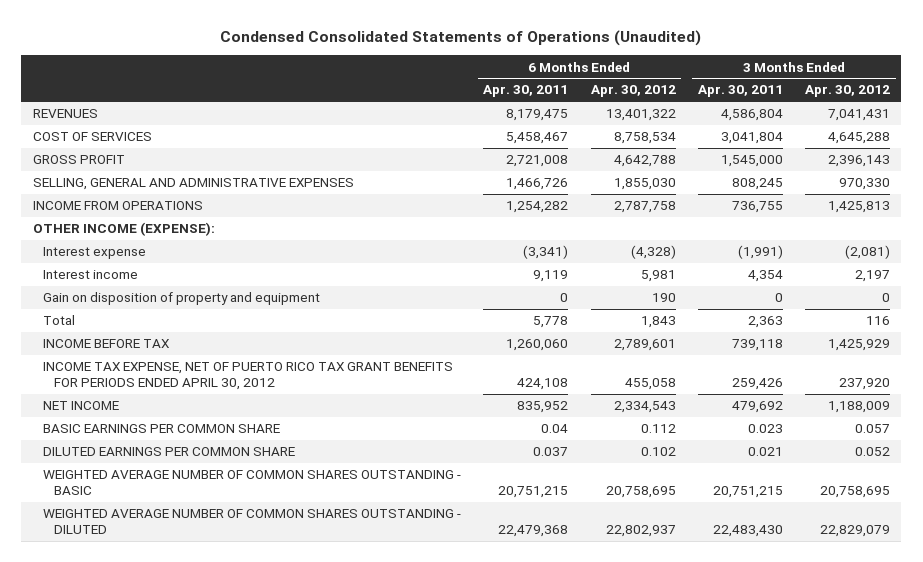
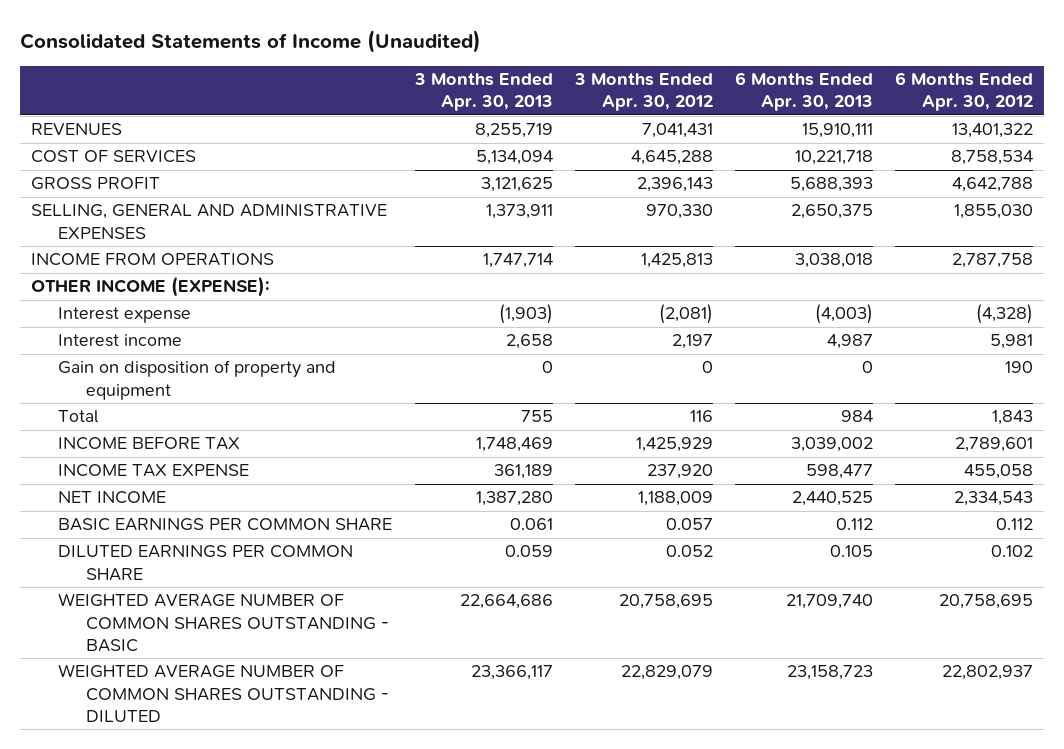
[220,30,702,47] Condensed Consolidated Statements of Operations (Unaudited) -> [20,29,482,53] Consolidated Statements of Income (Unaudited)
[483,85,569,98] Apr. 30, 2011 -> none
[697,85,783,98] Apr. 30, 2011 -> none
none -> [413,72,553,112] 3 Months Ended Apr. 30, 2013
none -> [734,71,873,112] 6 Months Ended Apr. 30, 2013
[43,362,454,391] INCOME TAX EXPENSE, NET OF PUERTO RICO TAX GRANT BENEFITS FOR PERIODS ENDED APRIL 30, 2012 -> [58,464,250,478] INCOME TAX EXPENSE

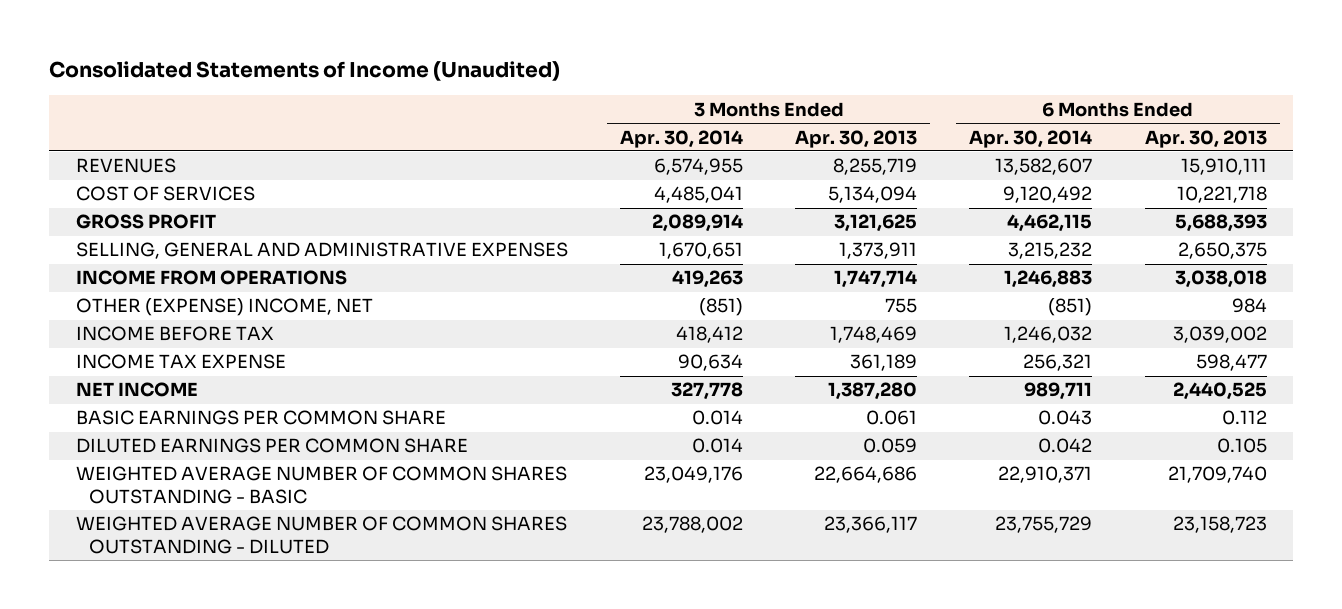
[573,72,713,112] 3 Months Ended Apr. 30, 2012 -> none
[894,71,1033,112] 6 Months Ended Apr. 30, 2012 -> none
none -> [619,129,743,148] Apr. 30, 2014
none -> [969,129,1093,148] Apr. 30, 2014
[31,276,271,298] OTHER INCOME (EXPENSE): -> none
[58,307,192,324] Interest expense -> none
[58,334,183,348] Interest income -> none
[58,360,337,400] Gain on disposition of property and equipment -> none
[58,410,99,424] Total -> [75,298,373,317] OTHER (EXPENSE) INCOME, NET

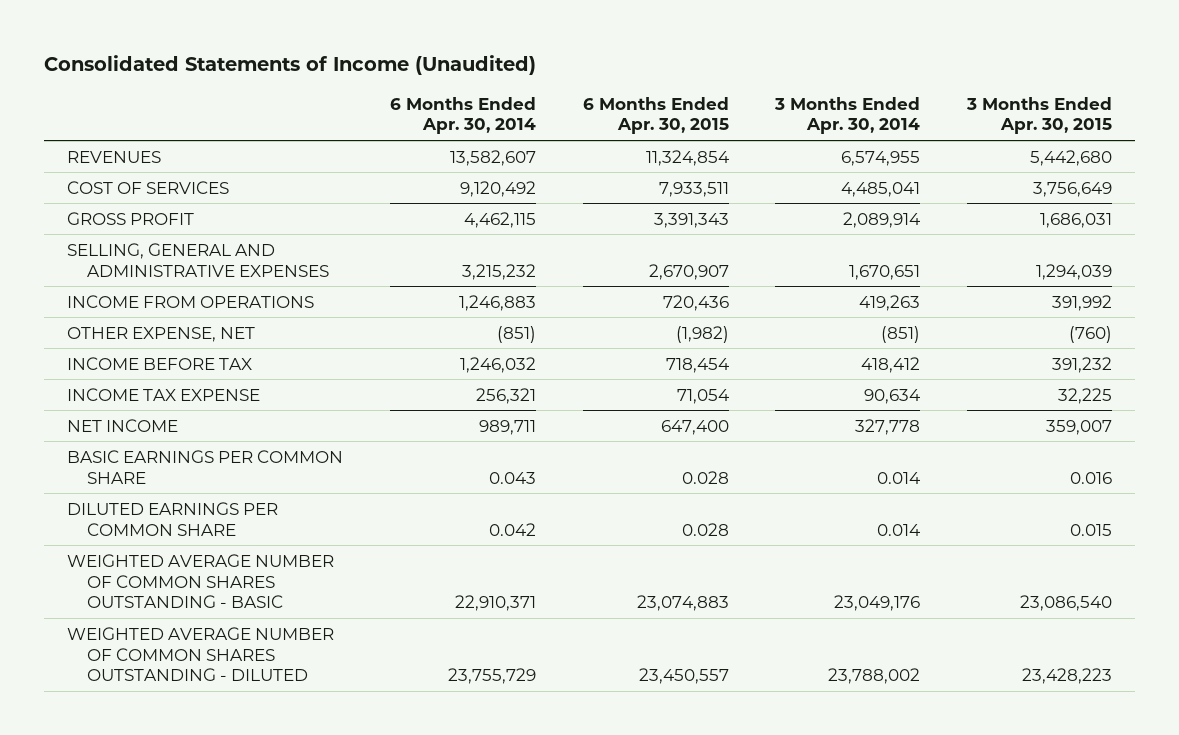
[795,129,918,148] Apr. 30, 2013 -> none
[1144,129,1267,148] Apr. 30, 2013 -> none
none -> [582,96,729,135] 6 Months Ended Apr. 30, 2015
none -> [965,96,1112,135] 3 Months Ended Apr. 30, 2015
[75,298,373,317] OTHER (EXPENSE) INCOME, NET -> [67,326,256,342] OTHER EXPENSE, NET

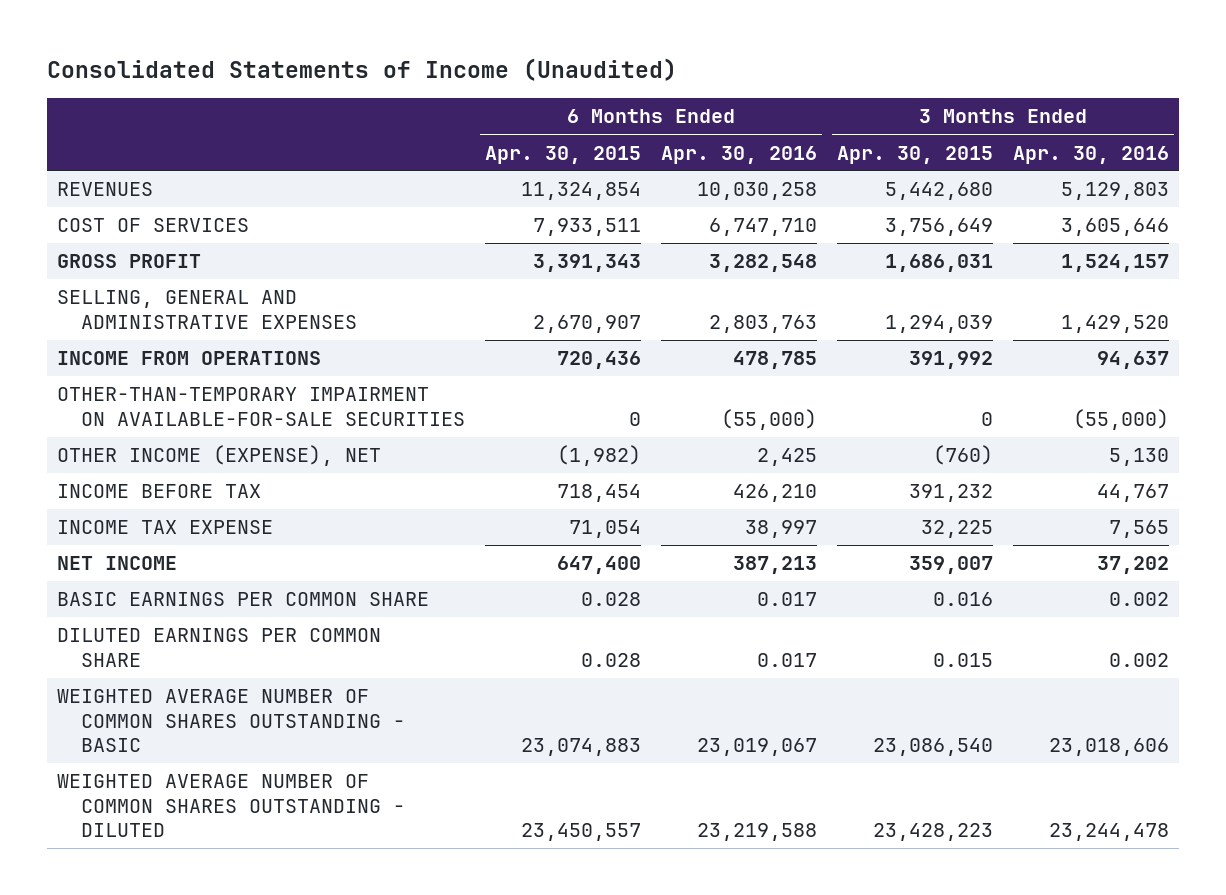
[389,96,536,135] 6 Months Ended Apr. 30, 2014 -> none
[774,96,921,135] 3 Months Ended Apr. 30, 2014 -> none
none -> [660,145,817,164] Apr. 30, 2016
none -> [1012,145,1169,164] Apr. 30, 2016
none -> [57,387,465,426] OTHER-THAN-TEMPORARY IMPAIRMENT ON AVAILABLE-FOR-SALE SECURITIES
[67,326,256,342] OTHER EXPENSE, NET -> [57,445,382,467] OTHER INCOME (EXPENSE), NET

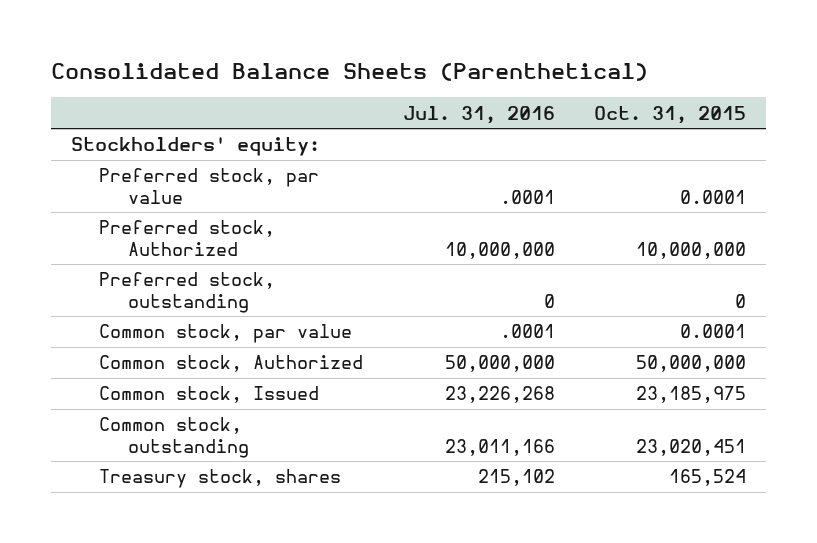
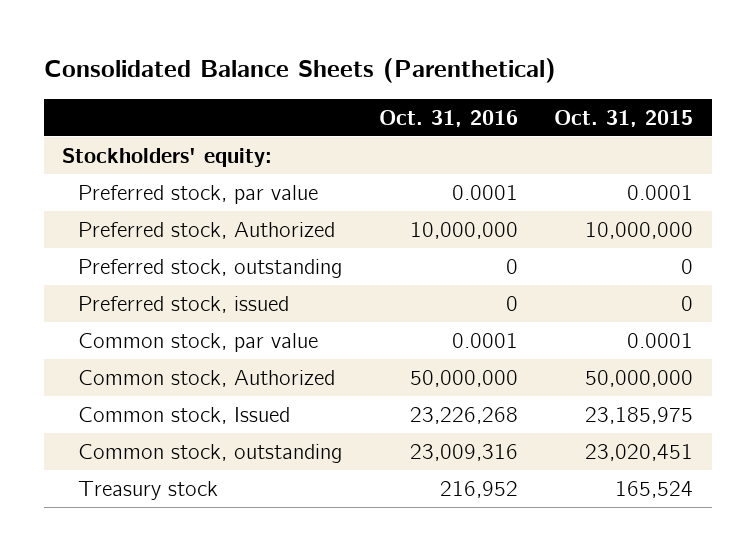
[402,105,555,124] Jul. 31, 2016 -> none
none -> [378,109,518,127] Oct. 31, 2016
none -> [77,295,289,313] Preferred stock, issued
[99,469,342,489] Treasury stock, shares -> [77,480,218,500] Treasury stock

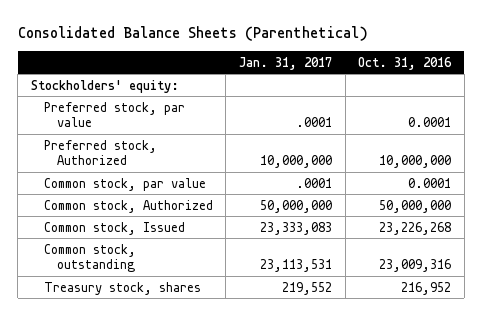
[554,109,694,127] Oct. 31, 2015 -> none
none -> [238,56,332,70] Jan. 31, 2017
[77,258,342,278] Preferred stock, outstanding -> none
[77,295,289,313] Preferred stock, issued -> none
[77,480,218,500] Treasury stock -> [43,281,201,295] Treasury stock, shares

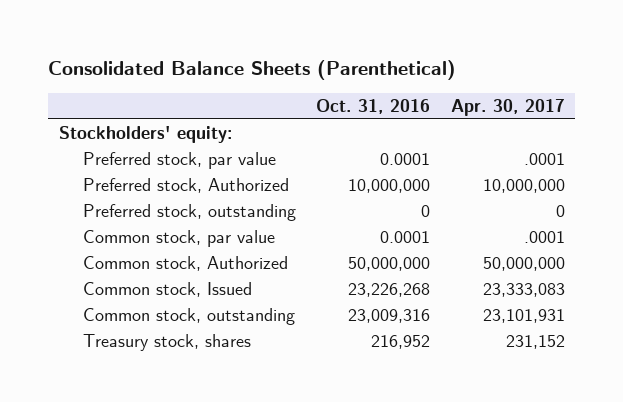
[238,56,332,70] Jan. 31, 2017 -> none
none -> [450,98,565,116] Apr. 30, 2017
none -> [82,204,296,222] Preferred stock, outstanding

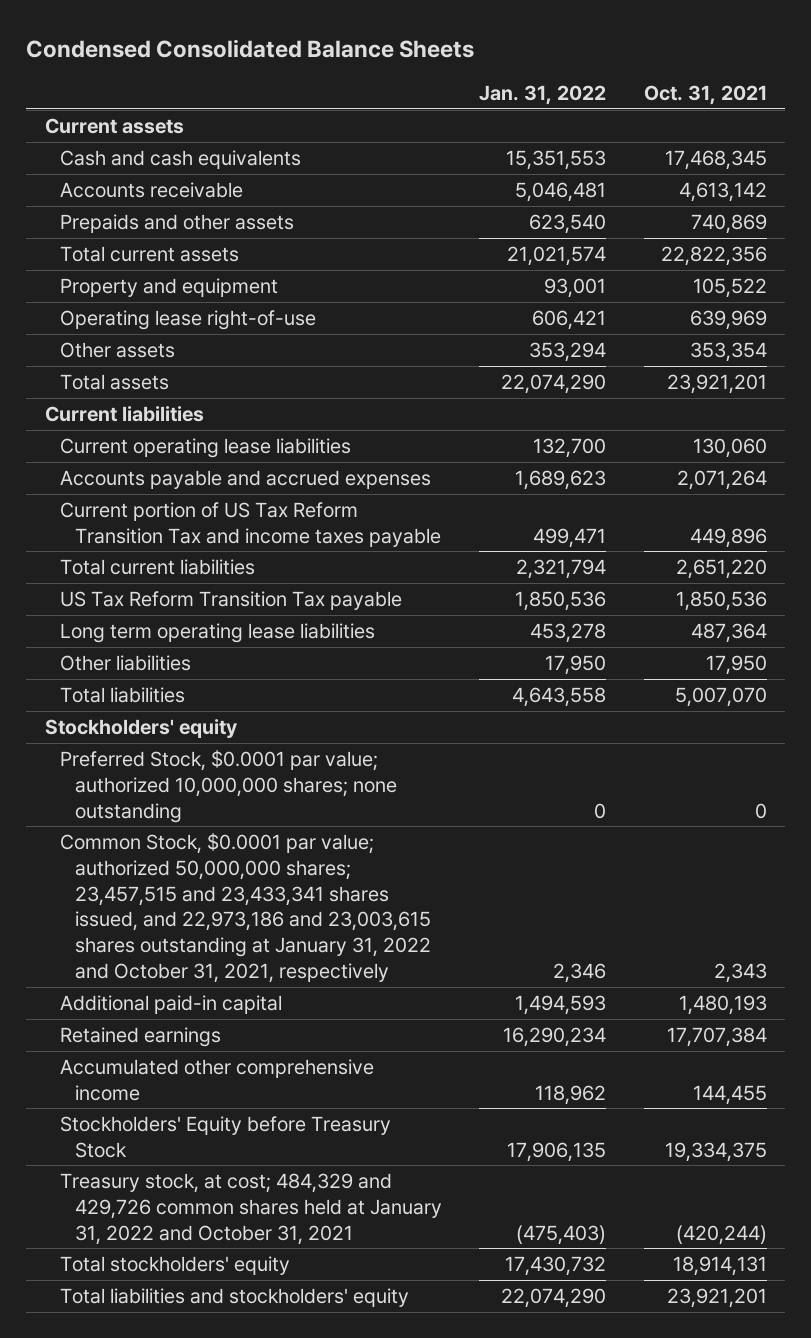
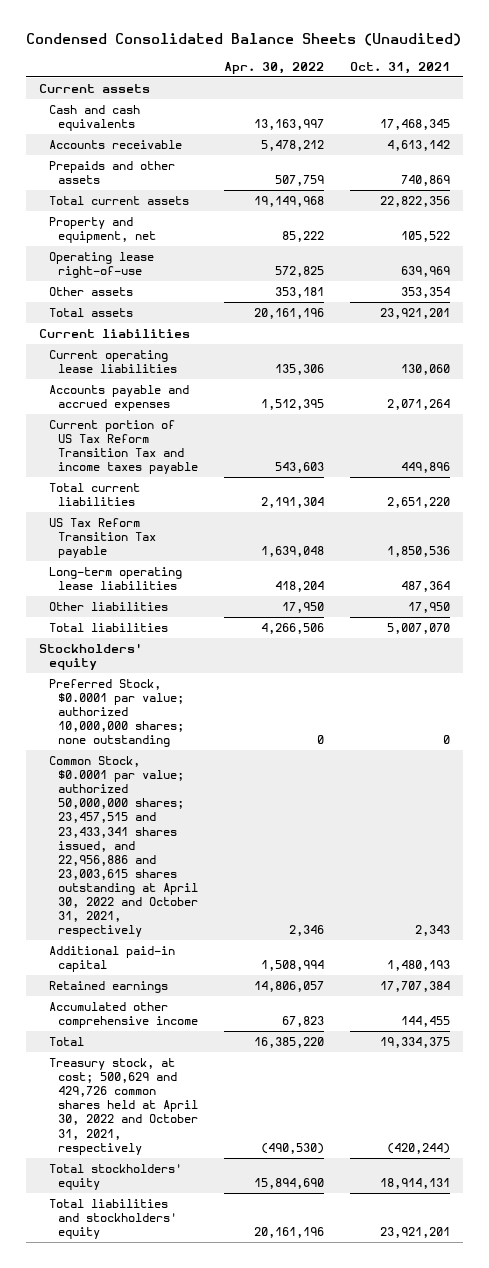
[26,39,475,59] Condensed Consolidated Balance Sheets -> [25,33,461,47] Condensed Consolidated Balance Sheets (Unaudited)
[479,84,607,105] Jan. 31, 2022 -> none
none -> [224,62,325,75] Apr. 30, 2022
[59,277,278,297] Property and equipment -> [48,216,157,244] Property and equipment, net
[59,622,375,643] Long term operating lease liabilities -> [48,566,182,591] Long-term operating lease liabilities
[59,832,432,984] Common Stock, $0.0001 par value; authorized 50,000,000 shares; 23,457,515 and 23,433,341 shares issued, and 22,973,186 and 23,003,615 shares outstanding at January 31, 2022 and October 31, 2021, respectively -> [48,755,199,938] Common Stock, $0.0001 par value; authorized 50,000,000 shares; 23,457,515 and 23,433,341 shares issued, and 22,956,886 and 23,003,615 shares outstanding at April 30, 2022 and October 31, 2021, respectively
[59,1115,391,1158] Stockholders' Equity before Treasury Stock -> [48,1036,84,1046] Total
[59,1172,443,1245] Treasury stock, at cost; 484,329 and 429,726 common shares held at January 31, 2022 and October 31, 2021 -> [48,1057,199,1155] Treasury stock, at cost; 500,629 and 429,726 common shares held at April 30, 2022 and October 31, 2021, respectively

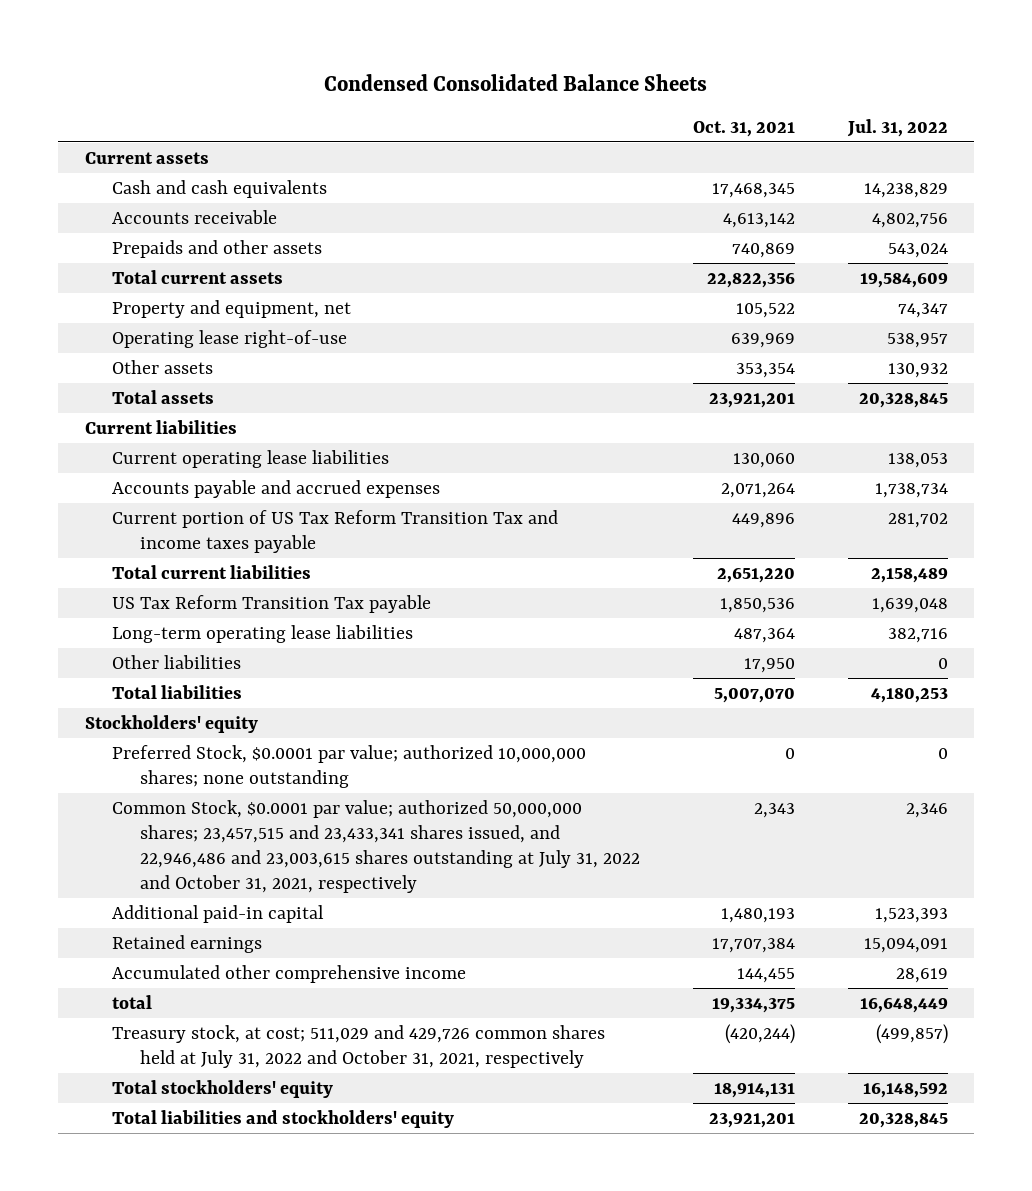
[25,33,461,47] Condensed Consolidated Balance Sheets (Unaudited) -> [324,73,708,91] Condensed Consolidated Balance Sheets
[224,62,325,75] Apr. 30, 2022 -> none
none -> [846,118,948,137] Jul. 31, 2022
[48,755,199,938] Common Stock, $0.0001 par value; authorized 50,000,000 shares; 23,457,515 and 23,433,341 shares issued, and 22,956,886 and 23,003,615 shares outstanding at April 30, 2022 and October 31, 2021, respectively -> [112,800,640,894] Common Stock, $0.0001 par value; authorized 50,000,000 shares; 23,457,515 and 23,433,341 shares issued, and 22,946,486 and 23,003,615 shares outstanding at July 31, 2022 and October 31, 2021, respectively
[48,1036,84,1046] Total -> [112,995,153,1010] total
[48,1057,199,1155] Treasury stock, at cost; 500,629 and 429,726 common shares held at April 30, 2022 and October 31, 2021, respectively -> [112,1025,606,1069] Treasury stock, at cost; 511,029 and 429,726 common shares held at July 31, 2022 and October 31, 2021, respectively

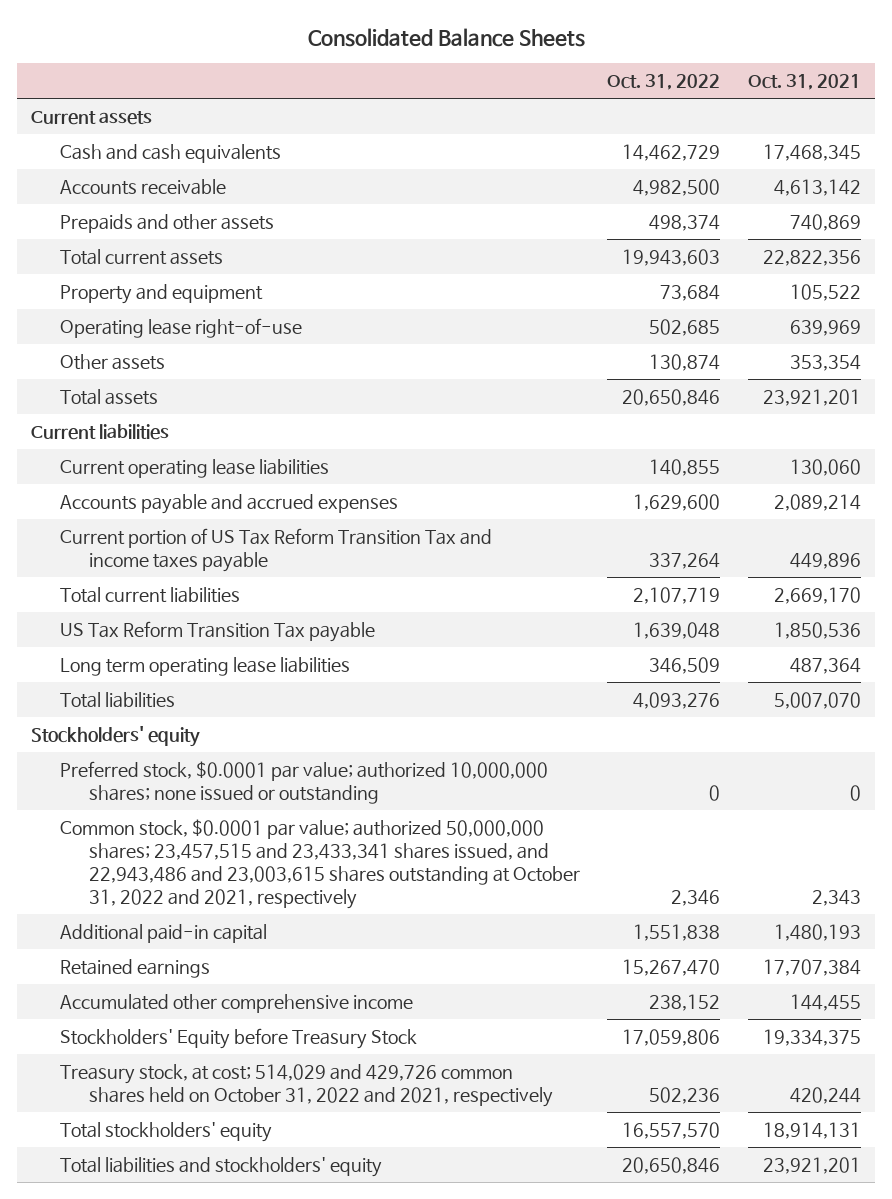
[324,73,708,91] Condensed Consolidated Balance Sheets -> [308,28,586,48] Consolidated Balance Sheets
[846,118,948,137] Jul. 31, 2022 -> none
none -> [607,74,721,91] Oct. 31, 2022
[112,300,352,319] Property and equipment, net -> [59,283,263,304] Property and equipment
[720,483,795,499] 2,071,264 -> [774,493,862,511] 2,089,214
[716,568,795,584] 2,651,220 -> [774,586,862,604] 2,669,170
[112,655,242,670] Other liabilities -> none
[112,625,414,644] Long-term operating lease liabilities -> [59,656,350,676] Long term operating lease liabilities
[112,745,587,789] Preferred Stock, $0.0001 par value; authorized 10,000,000 shares; none outstanding -> [59,760,548,804] Preferred stock, $0.0001 par value; authorized 10,000,000 shares; none issued or outstanding
[112,800,640,894] Common Stock, $0.0001 par value; authorized 50,000,000 shares; 23,457,515 and 23,433,341 shares issued, and 22,946,486 and 23,003,615 shares outstanding at July 31, 2022 and October 31, 2021, respectively -> [59,818,580,909] Common stock, $0.0001 par value; authorized 50,000,000 shares; 23,457,515 and 23,433,341 shares issued, and 22,943,486 and 23,003,615 shares outstanding at October 31, 2022 and 2021, respectively
[112,995,153,1010] total -> [59,1027,417,1049] Stockholders' Equity before Treasury Stock
[112,1025,606,1069] Treasury stock, at cost; 511,029 and 429,726 common shares held at July 31, 2022 and October 31, 2021, respectively -> [59,1063,553,1107] Treasury stock, at cost; 514,029 and 429,726 common shares held on October 31, 2022 and 2021, respectively
[724,1024,795,1045] (420,244) -> [790,1086,862,1104] 420,244

